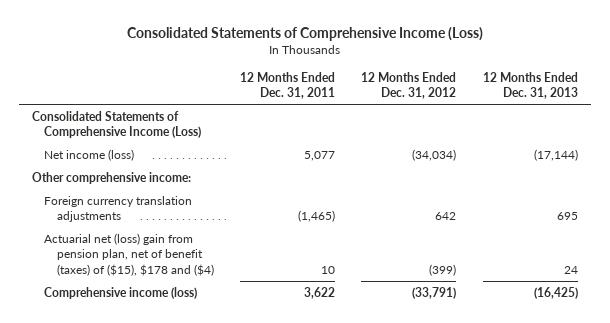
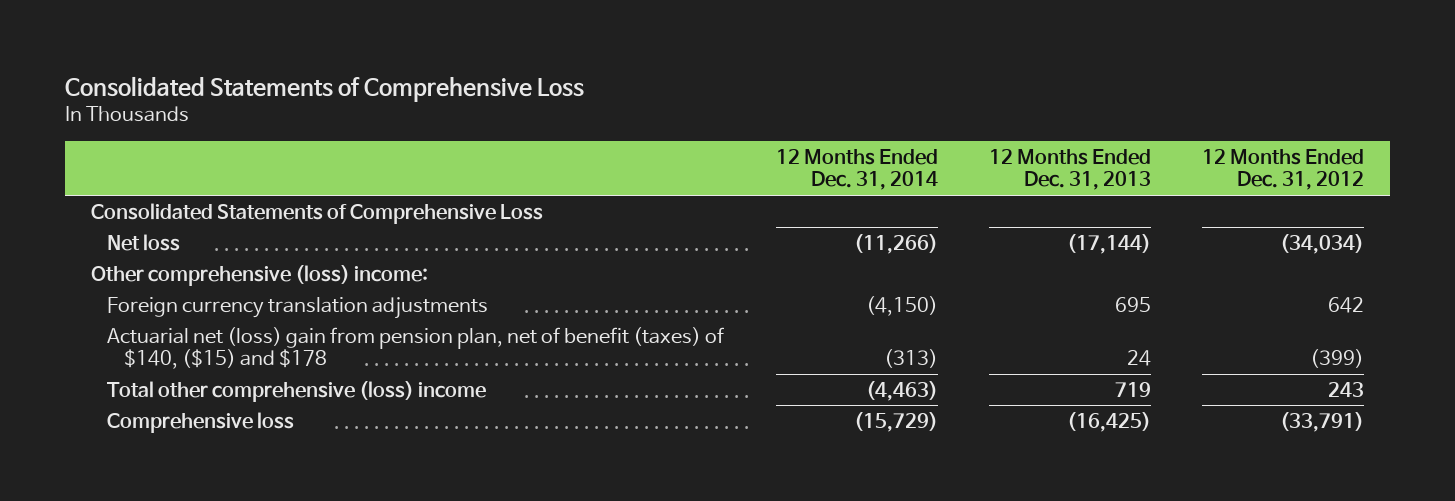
[127,26,484,41] Consolidated Statements of Comprehensive Income (Loss) -> [64,76,584,103] Consolidated Statements of Comprehensive Loss
[240,71,336,100] 12 Months Ended Dec. 31, 2011 -> none
none -> [775,148,938,191] 12 Months Ended Dec. 31, 2014
[32,110,202,139] Consolidated Statements of Comprehensive Income (Loss) -> [90,202,543,224] Consolidated Statements of Comprehensive Loss
[44,148,135,161] Net income (loss) -> [107,233,181,251] Net loss
[32,171,192,184] Other comprehensive income: -> [90,264,428,286] Other comprehensive (loss) income:
[44,232,214,276] Actuarial net (loss) gain from pension plan, net of benefit (taxes) of ($15), $178 and ($4) -> [107,326,725,370] Actuarial net (loss) gain from pension plan, net of benefit (taxes) of $140, ($15) and $178
none -> [107,380,487,402] Total other comprehensive (loss) income
[44,286,198,299] Comprehensive income (loss) -> [107,411,295,433] Comprehensive loss

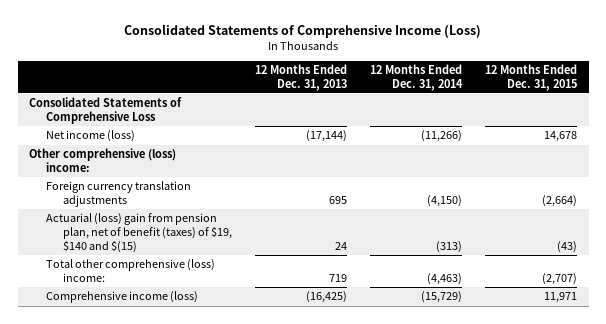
[64,76,584,103] Consolidated Statements of Comprehensive Loss -> [124,23,482,38] Consolidated Statements of Comprehensive Income (Loss)
[1202,148,1365,191] 12 Months Ended Dec. 31, 2012 -> none
none -> [485,63,578,91] 12 Months Ended Dec. 31, 2015
[107,233,181,251] Net loss -> [46,130,136,143] Net income (loss)
[107,326,725,370] Actuarial net (loss) gain from pension plan, net of benefit (taxes) of $140, ($15) and $178 -> [46,213,233,253] Actuarial (loss) gain from pension plan, net of benefit (taxes) of $19, $140 and $(15)
[107,380,487,402] Total other comprehensive (loss) income -> [46,259,216,282] Total other comprehensive (loss) income:
[107,411,295,433] Comprehensive loss -> [46,291,199,304] Comprehensive income (loss)

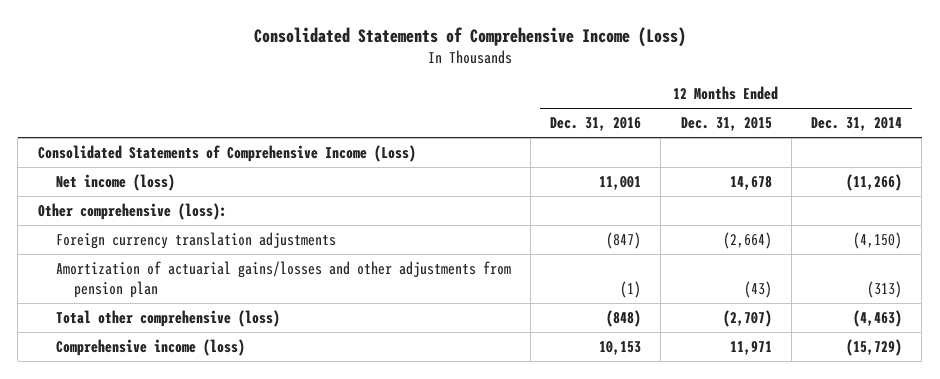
[255,63,348,91] 12 Months Ended Dec. 31, 2013 -> none
none -> [550,117,642,132] Dec. 31, 2016
[29,97,183,124] Consolidated Statements of Comprehensive Loss -> [37,145,416,163] Consolidated Statements of Comprehensive Income (Loss)
[29,148,177,172] Other comprehensive (loss) income: -> [37,203,227,221] Other comprehensive (loss):
[46,213,233,253] Actuarial (loss) gain from pension plan, net of benefit (taxes) of $19, $140 and $(15) -> [55,261,511,299] Amortization of actuarial gains/losses and other adjustments from pension plan
[46,259,216,282] Total other comprehensive (loss) income: -> [55,310,280,328] Total other comprehensive (loss)

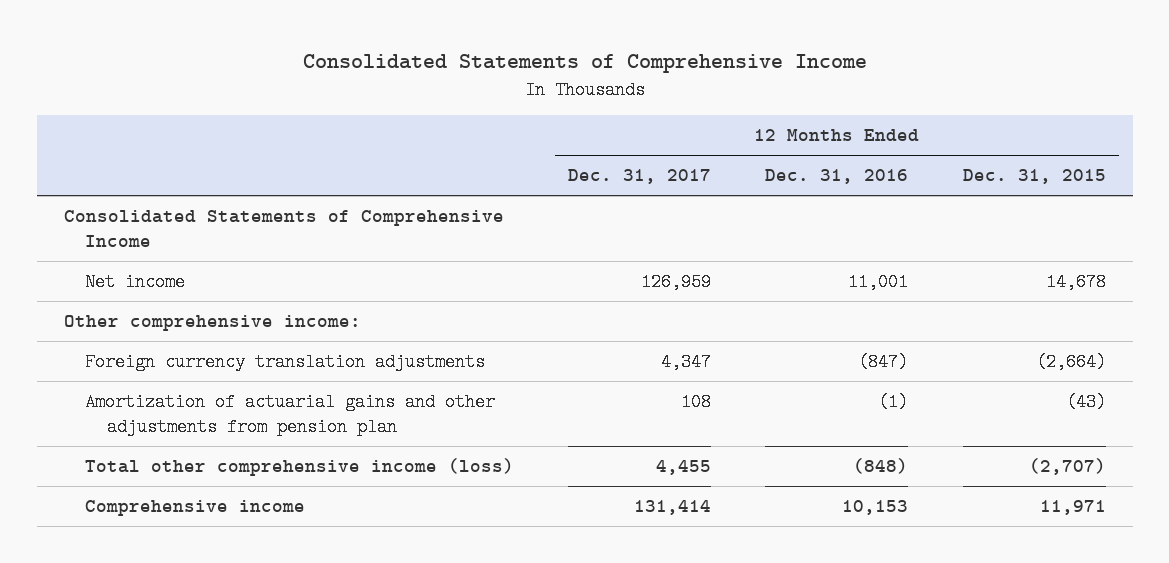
[253,26,686,47] Consolidated Statements of Comprehensive Income (Loss) -> [302,53,867,73] Consolidated Statements of Comprehensive Income
[811,117,903,132] Dec. 31, 2014 -> none
none -> [568,169,712,185] Dec. 31, 2017
[37,145,416,163] Consolidated Statements of Comprehensive Income (Loss) -> [63,210,504,247] Consolidated Statements of Comprehensive Income
[55,174,175,192] Net income (loss) -> [85,273,186,292] Net income
[37,203,227,221] Other comprehensive (loss): -> [63,315,361,332] Other comprehensive income:
[55,261,511,299] Amortization of actuarial gains/losses and other adjustments from pension plan -> [85,393,496,436] Amortization of actuarial gains and other adjustments from pension plan
[55,310,280,328] Total other comprehensive (loss) -> [85,458,515,477] Total other comprehensive income (loss)
[55,339,245,357] Comprehensive income (loss) -> [85,500,306,517] Comprehensive income

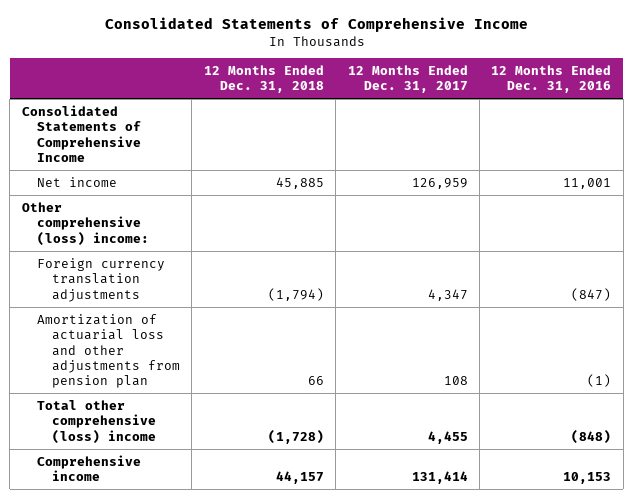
[962,169,1106,185] Dec. 31, 2015 -> none
none -> [203,64,324,94] 12 Months Ended Dec. 31, 2018
[63,315,361,332] Other comprehensive income: -> [21,201,149,246] Other comprehensive (loss) income:
[85,393,496,436] Amortization of actuarial gains and other adjustments from pension plan -> [36,313,181,389] Amortization of actuarial loss and other adjustments from pension plan
[85,458,515,477] Total other comprehensive income (loss) -> [36,399,157,444] Total other comprehensive (loss) income

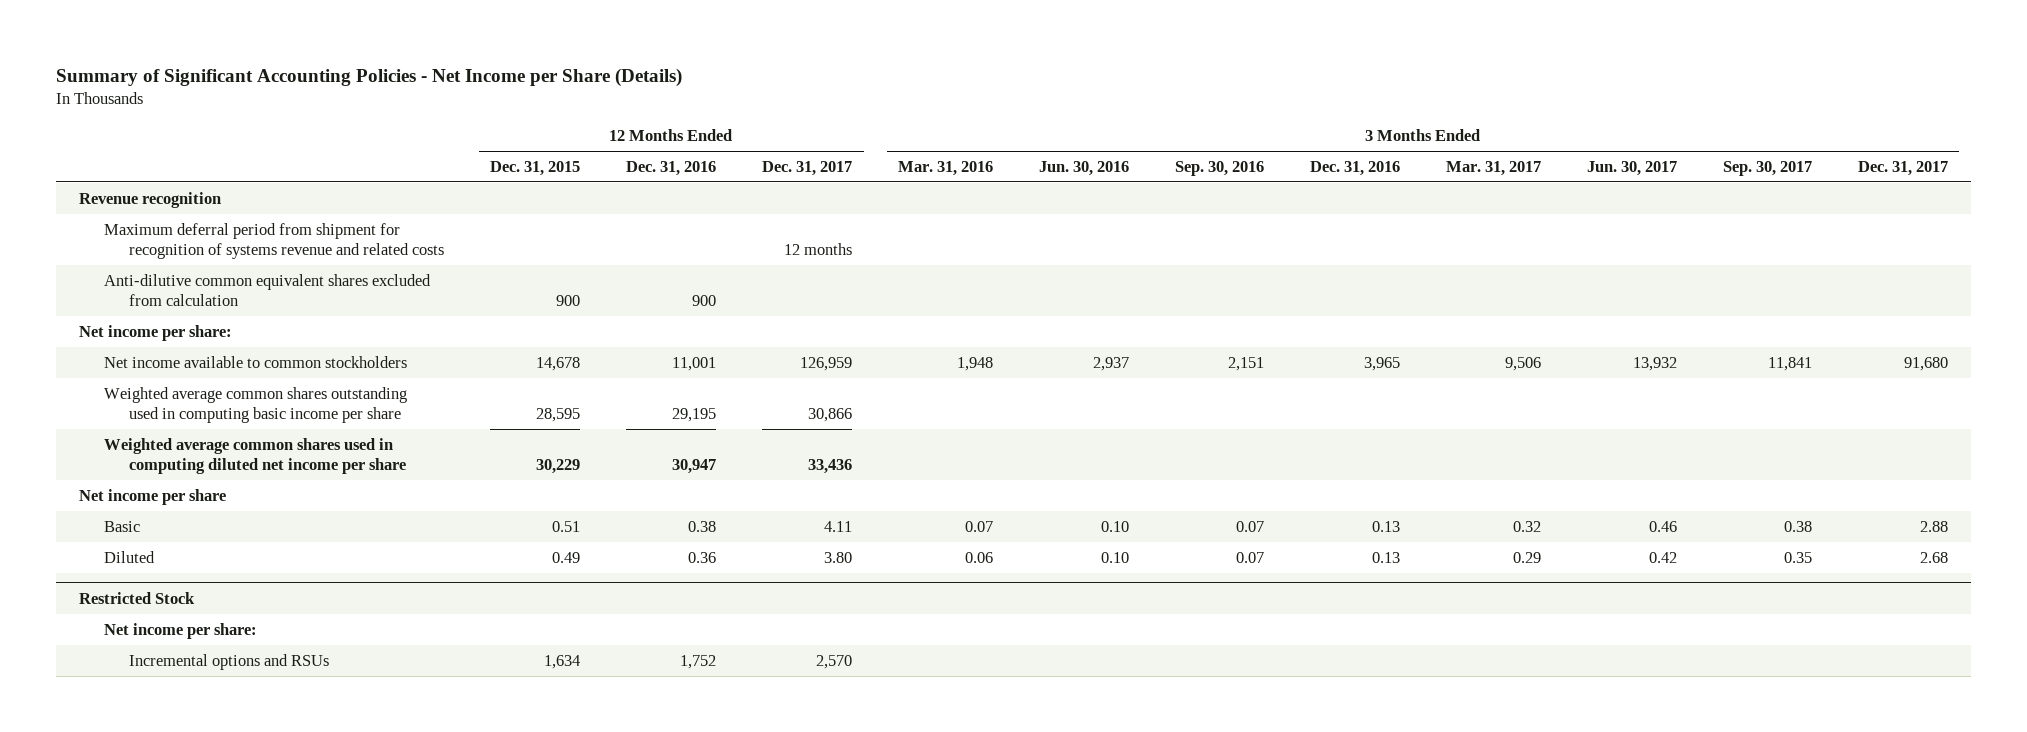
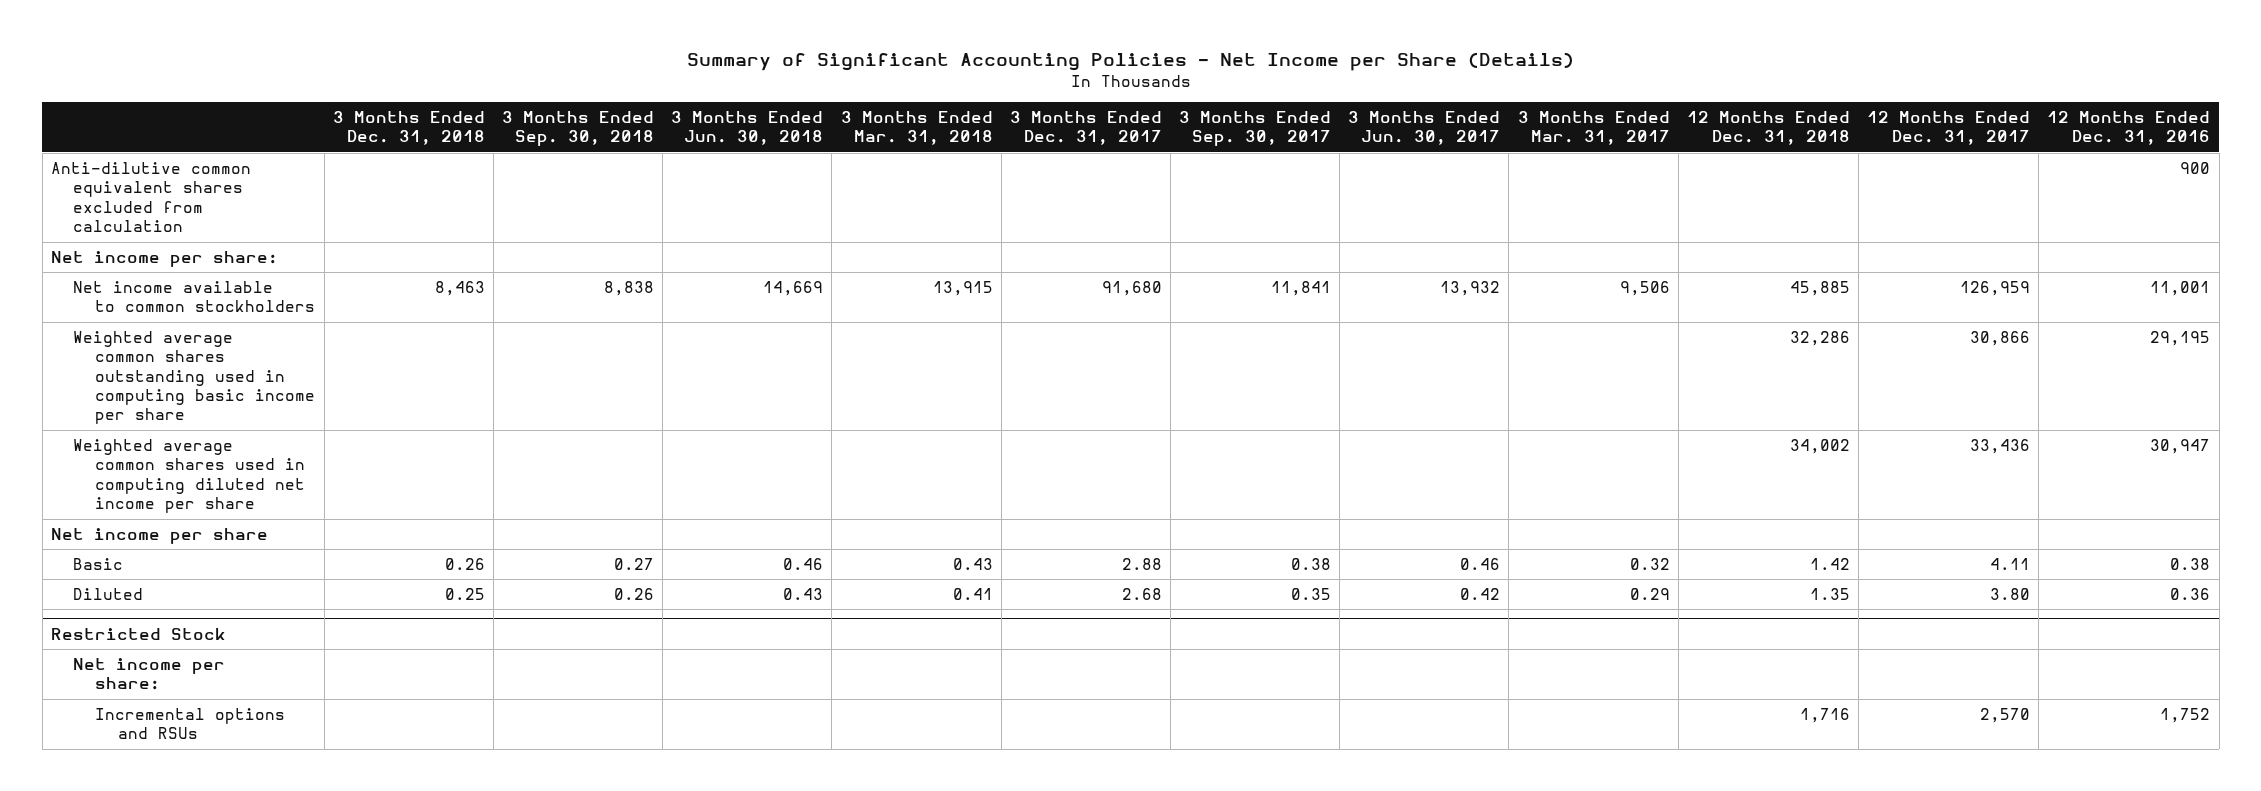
[490,160,581,176] Dec. 31, 2015 -> none
[898,160,994,176] Mar. 31, 2016 -> none
[1039,160,1130,176] Jun. 30, 2016 -> none
[1175,160,1265,176] Sep. 30, 2016 -> none
[1310,160,1401,176] Dec. 31, 2016 -> none
none -> [332,111,485,146] 3 Months Ended Dec. 31, 2018
none -> [501,111,654,147] 3 Months Ended Sep. 30, 2018
none -> [671,111,824,146] 3 Months Ended Jun. 30, 2018
none -> [840,111,993,146] 3 Months Ended Mar. 31, 2018
none -> [1686,111,1850,146] 12 Months Ended Dec. 31, 2018
[78,191,221,208] Revenue recognition -> none
[104,222,445,259] Maximum deferral period from shipment for recognition of systems revenue and related costs -> none

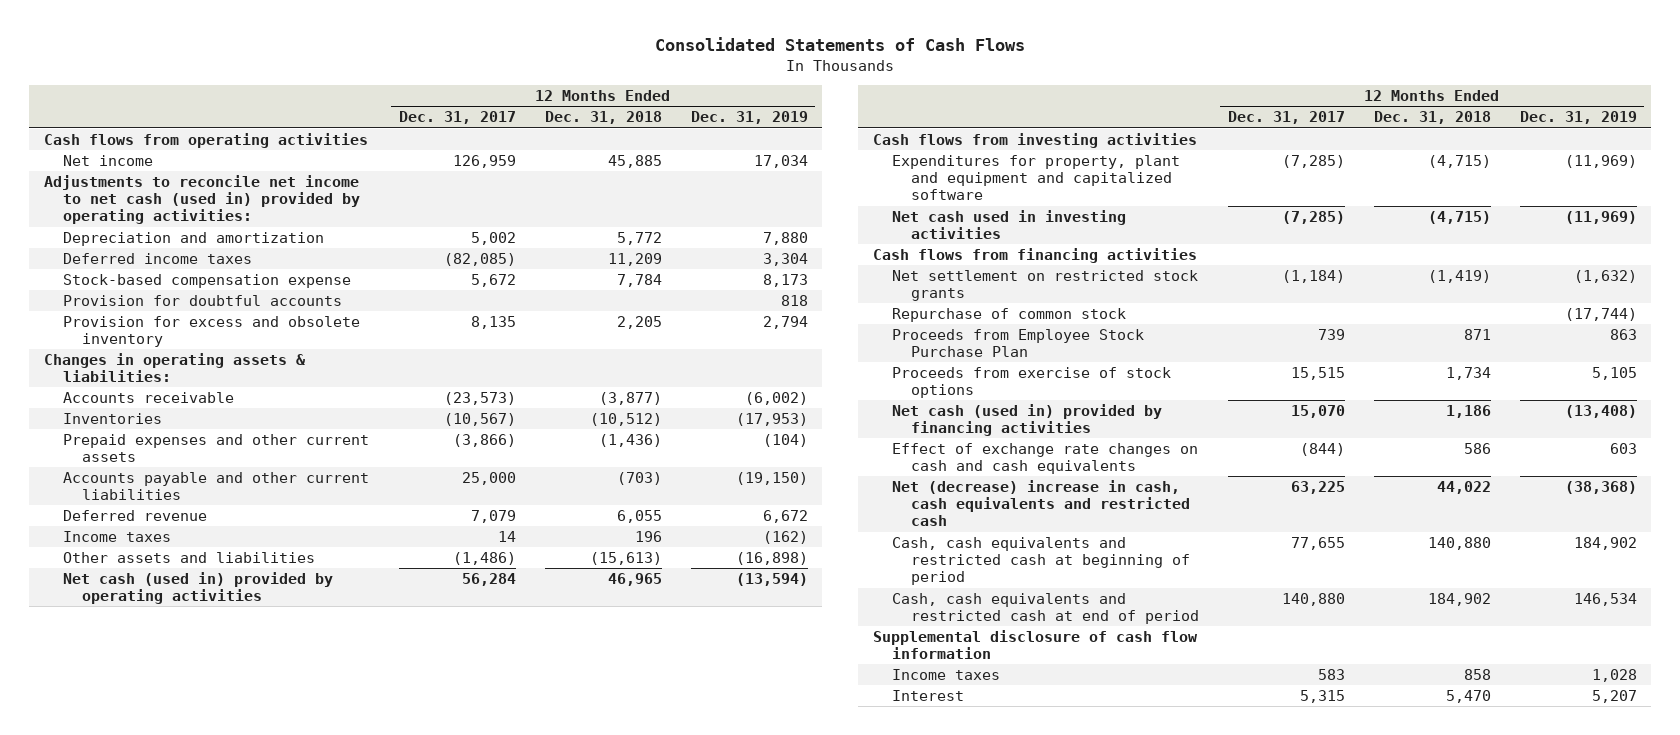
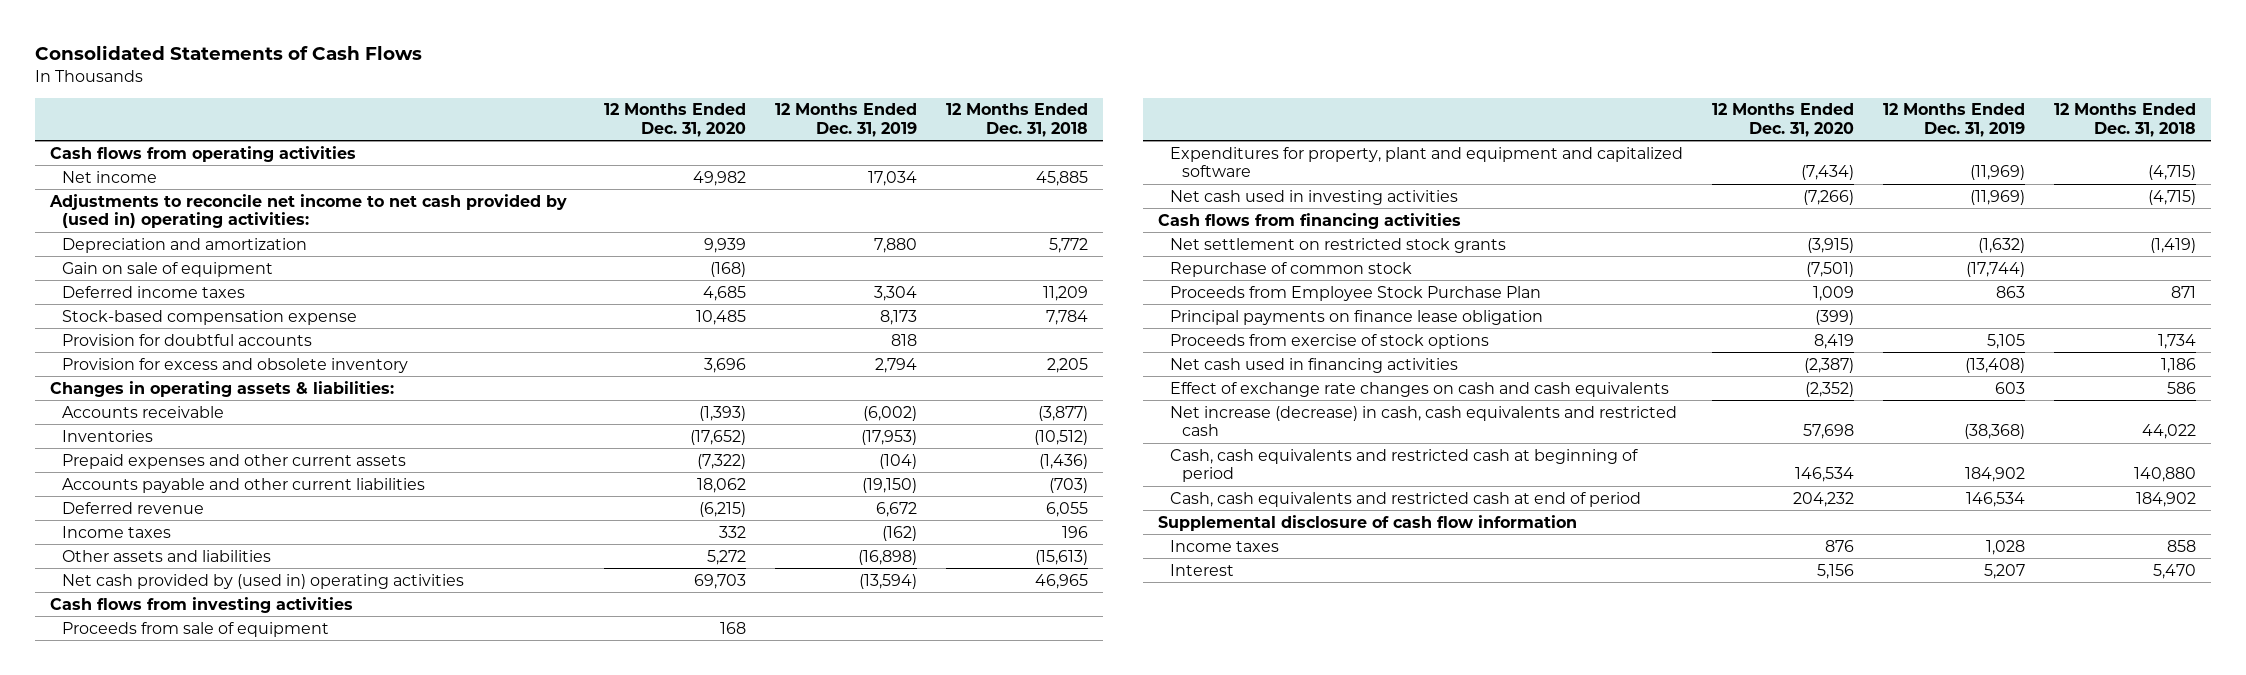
[398,111,516,125] Dec. 31, 2017 -> none
none -> [604,103,747,137] 12 Months Ended Dec. 31, 2020
[43,174,360,225] Adjustments to reconcile net income to net cash (used in) provided by operating activities: -> [48,193,567,229] Adjustments to reconcile net income to net cash provided by (used in) operating activities:
none -> [61,261,273,277] Gain on sale of equipment
[62,571,333,605] Net cash (used in) provided by operating activities -> [61,573,464,589] Net cash provided by (used in) operating activities
none -> [61,621,329,637] Proceeds from sale of equipment
none -> [1169,309,1543,325] Principal payments on finance lease obligation
[891,403,1162,437] Net cash (used in) provided by financing activities -> [1169,357,1458,373] Net cash used in financing activities
[891,479,1190,527] Net (decrease) increase in cash, cash equivalents and restricted cash -> [1169,405,1677,437] Net increase (decrease) in cash, cash equivalents and restricted cash

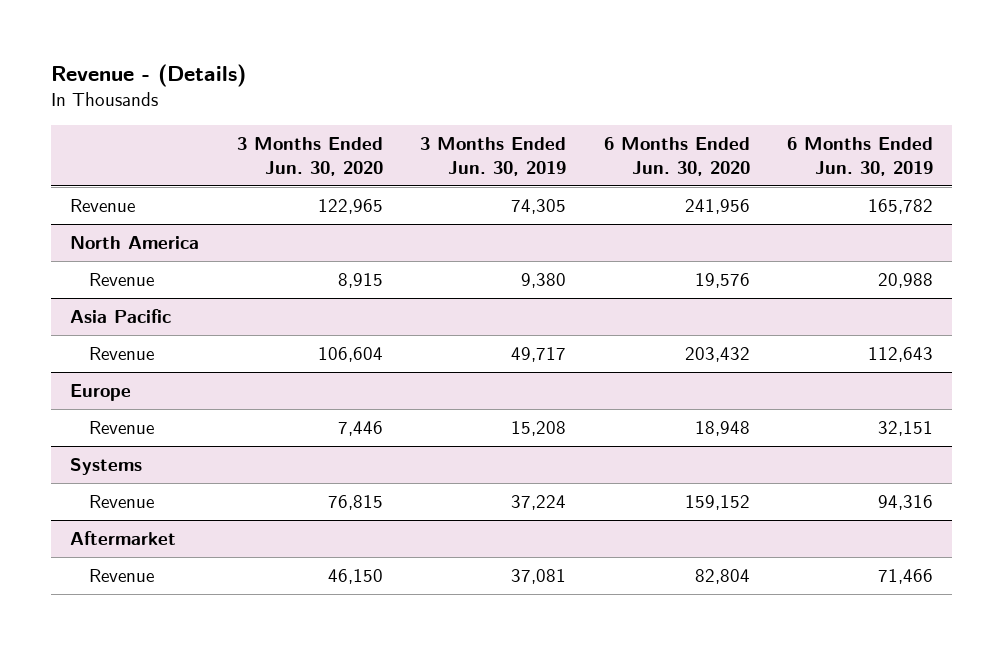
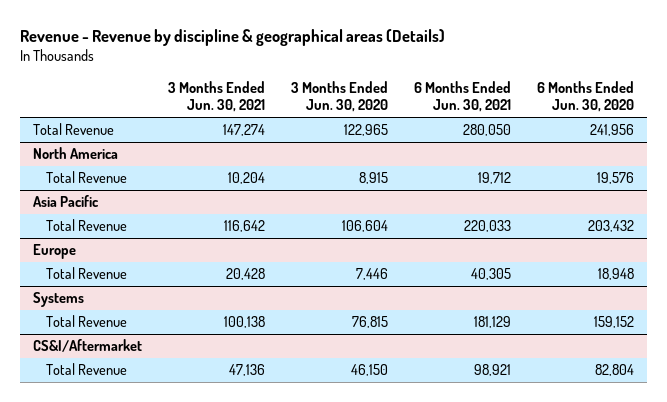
[51,63,247,87] Revenue - (Details) -> [19,29,445,47] Revenue - Revenue by discipline & geographical areas (Details)
[420,136,567,176] 3 Months Ended Jun. 30, 2019 -> none
[786,136,933,176] 6 Months Ended Jun. 30, 2019 -> none
none -> [167,81,265,113] 3 Months Ended Jun. 30, 2021
none -> [413,81,511,113] 6 Months Ended Jun. 30, 2021
[70,199,136,213] Revenue -> [32,123,114,136] Total Revenue
[89,273,155,287] Revenue -> [45,171,127,184] Total Revenue
[89,347,155,361] Revenue -> [45,219,127,232] Total Revenue
[89,421,155,435] Revenue -> [45,267,127,280] Total Revenue
[70,531,177,546] Aftermarket -> none
[89,495,155,509] Revenue -> [45,315,127,328] Total Revenue
none -> [32,339,142,353] CS&I/Aftermarket
[89,569,155,583] Revenue -> [45,363,127,376] Total Revenue

